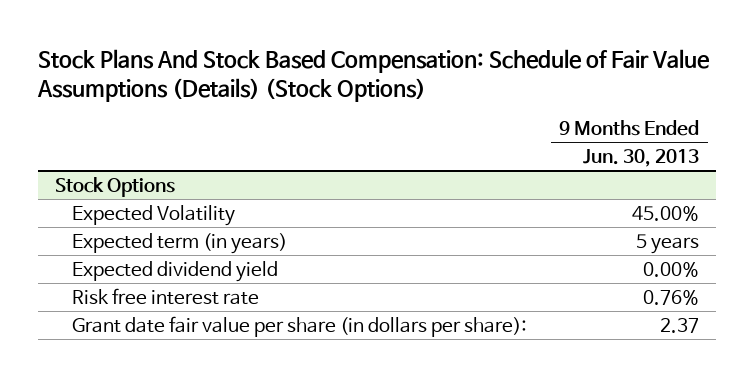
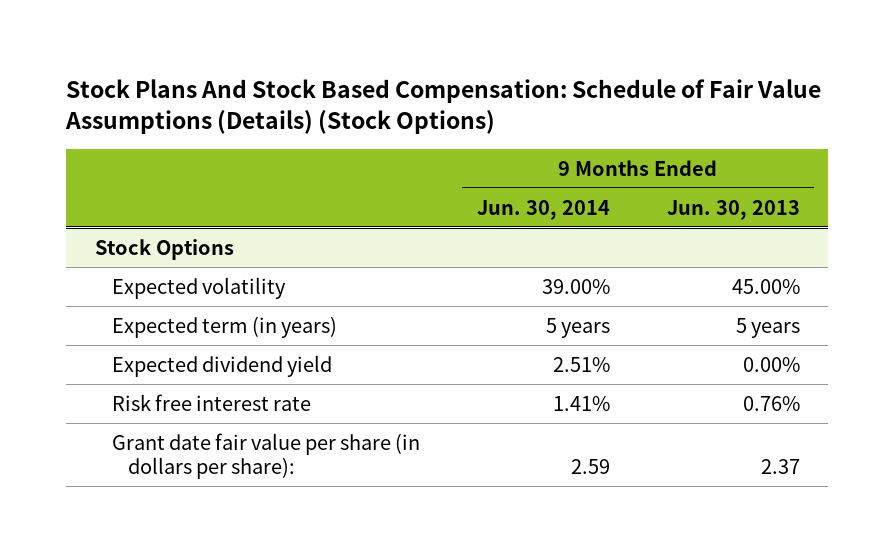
none -> [476,199,610,220] Jun. 30, 2014
[71,204,235,226] Expected Volatility -> [111,276,286,299] Expected volatility

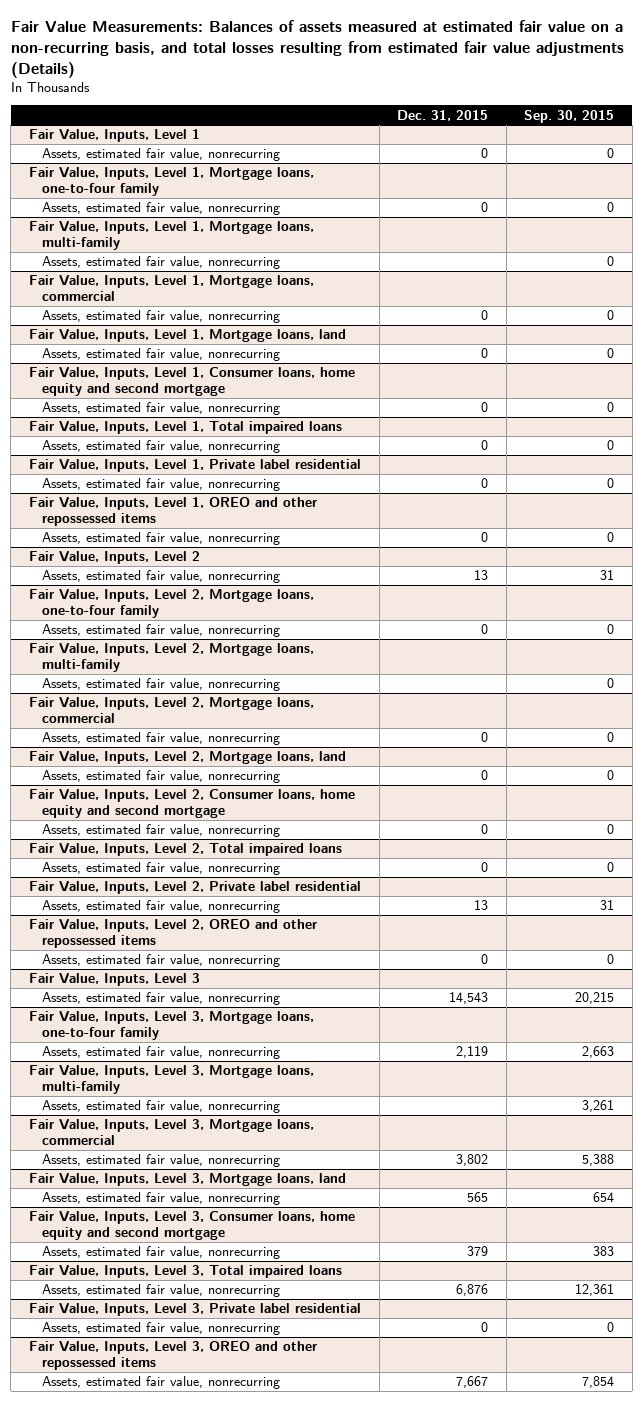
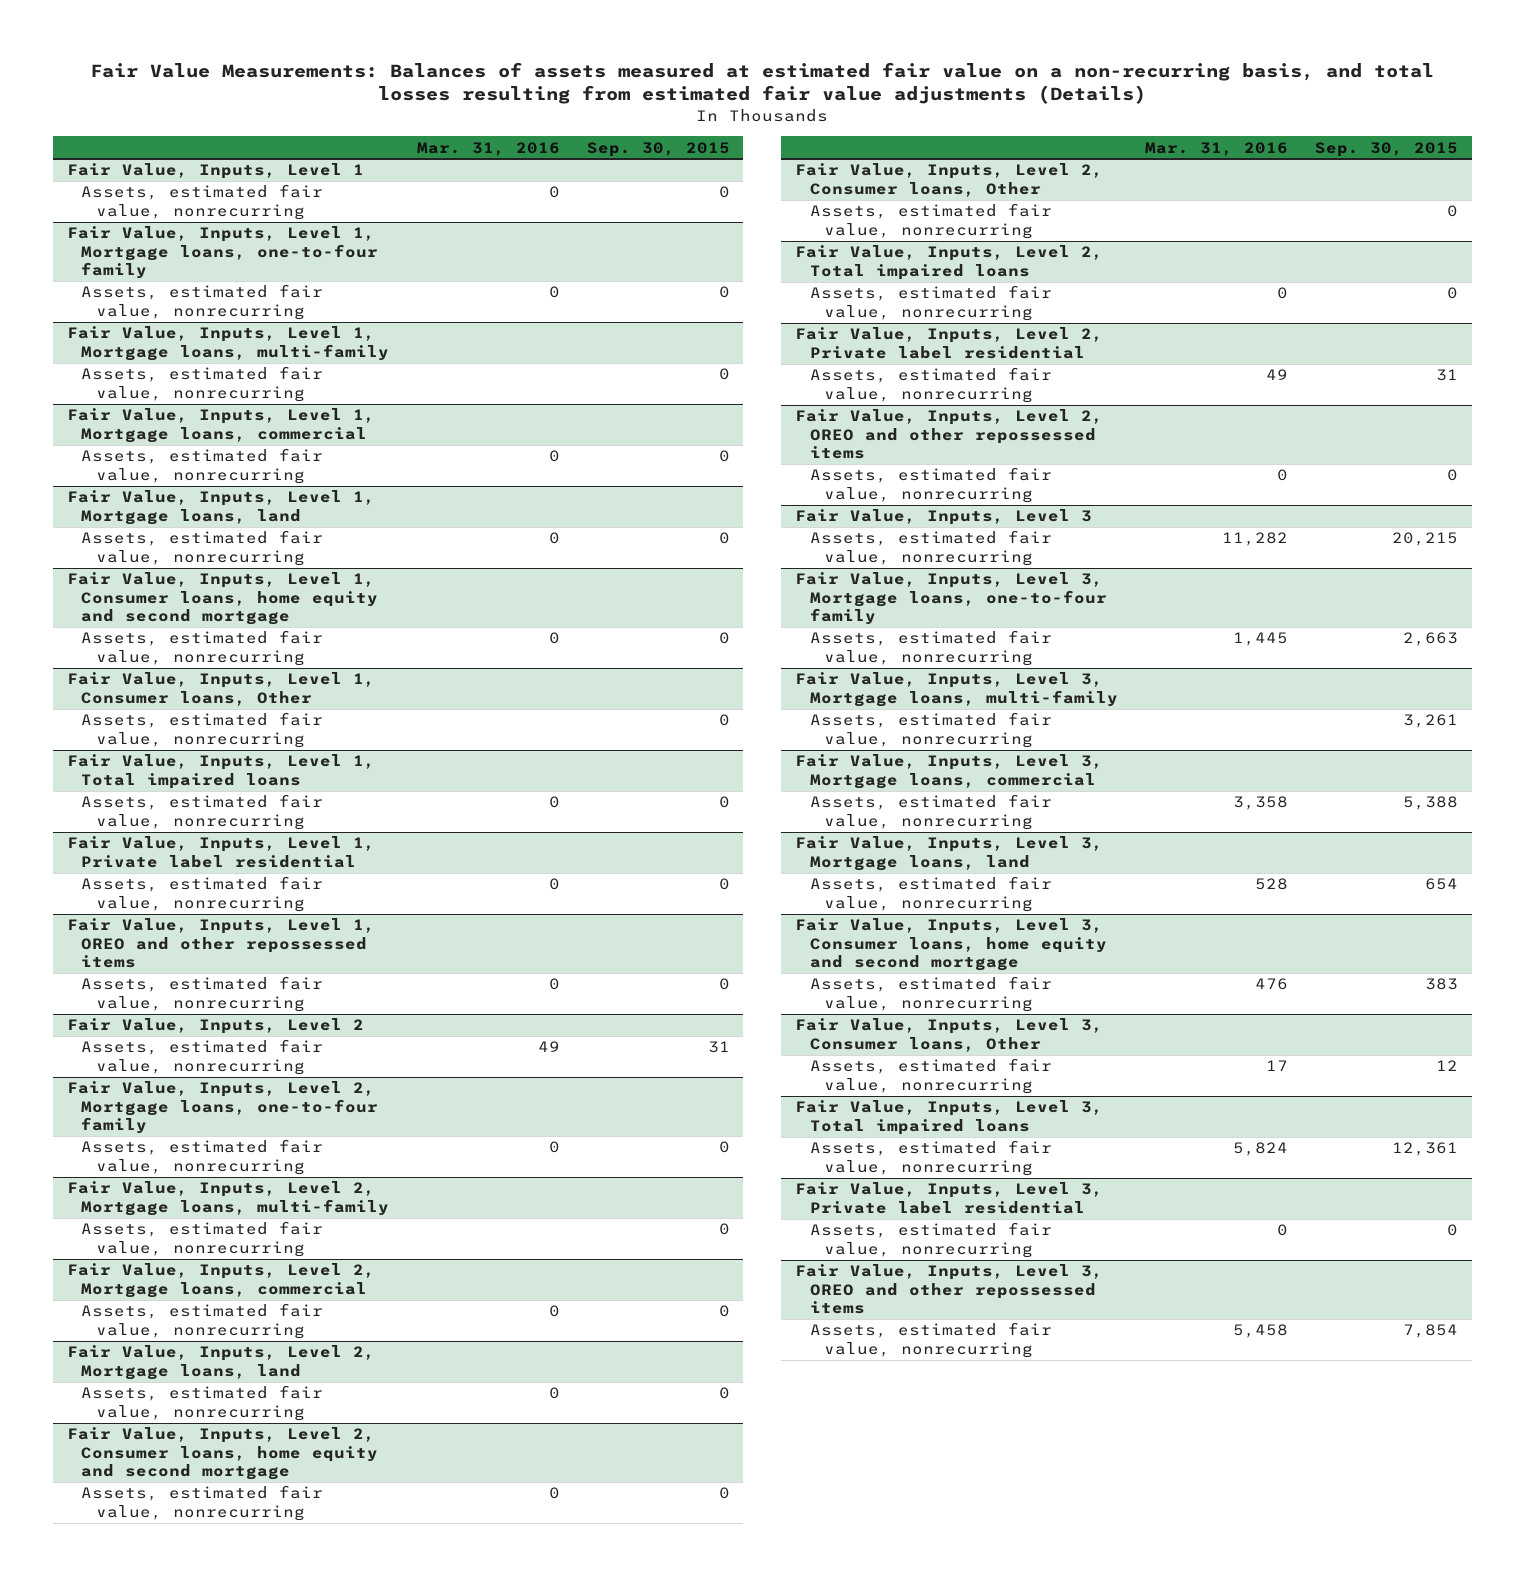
[397,109,489,121] Dec. 31, 2015 -> none
none -> [416,141,560,156] Mar. 31, 2016
none -> [66,672,375,706] Fair Value, Inputs, Level 1, Consumer loans, Other
none -> [81,712,324,748] Assets, estimated fair value, nonrecurring
none -> [795,163,1104,197] Fair Value, Inputs, Level 2, Consumer loans, Other
none -> [809,203,1052,239] Assets, estimated fair value, nonrecurring
none -> [795,1018,1104,1052] Fair Value, Inputs, Level 3, Consumer loans, Other
none -> [809,1058,1052,1094] Assets, estimated fair value, nonrecurring

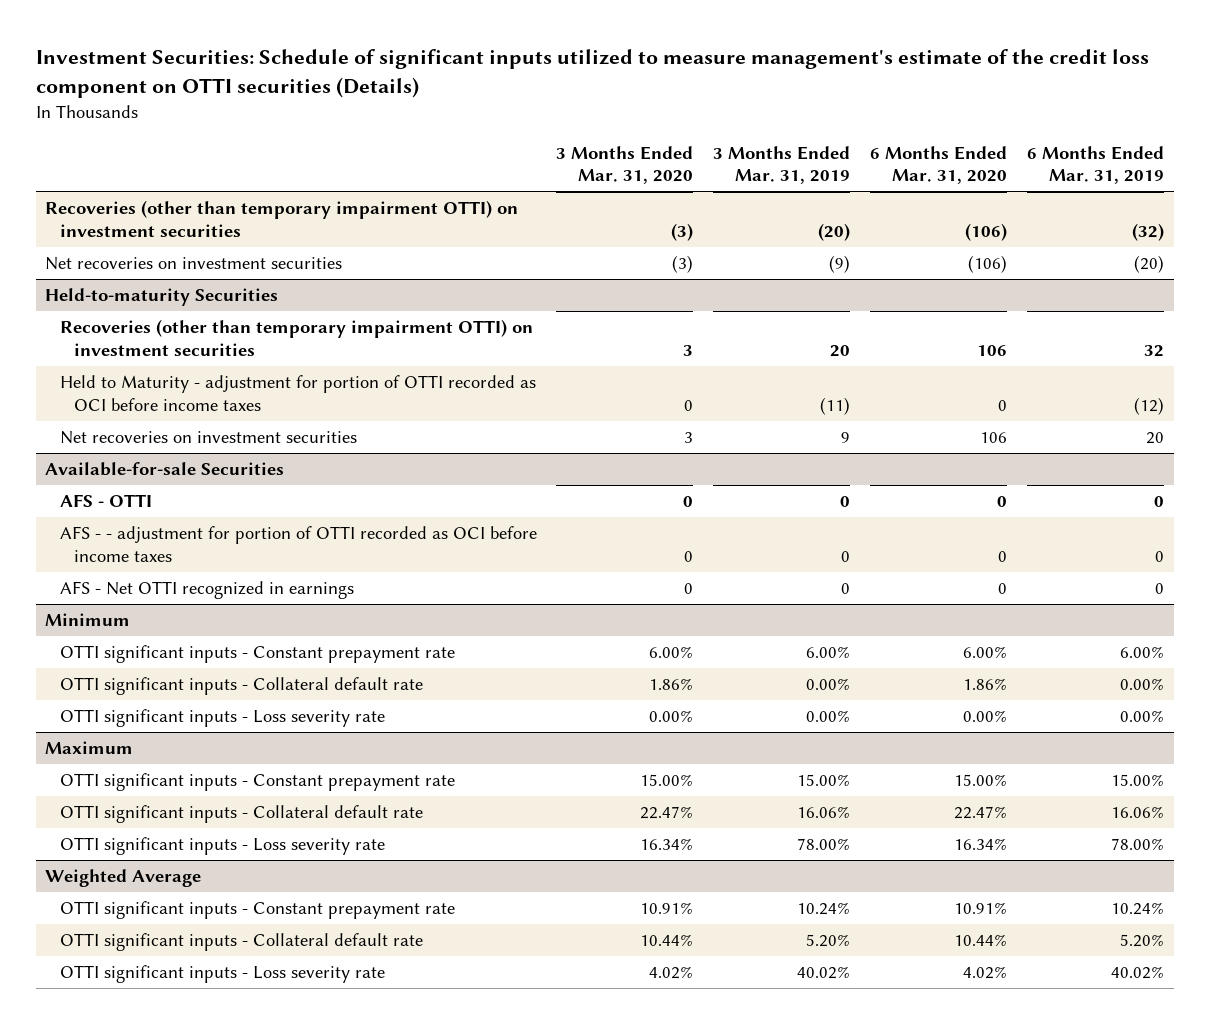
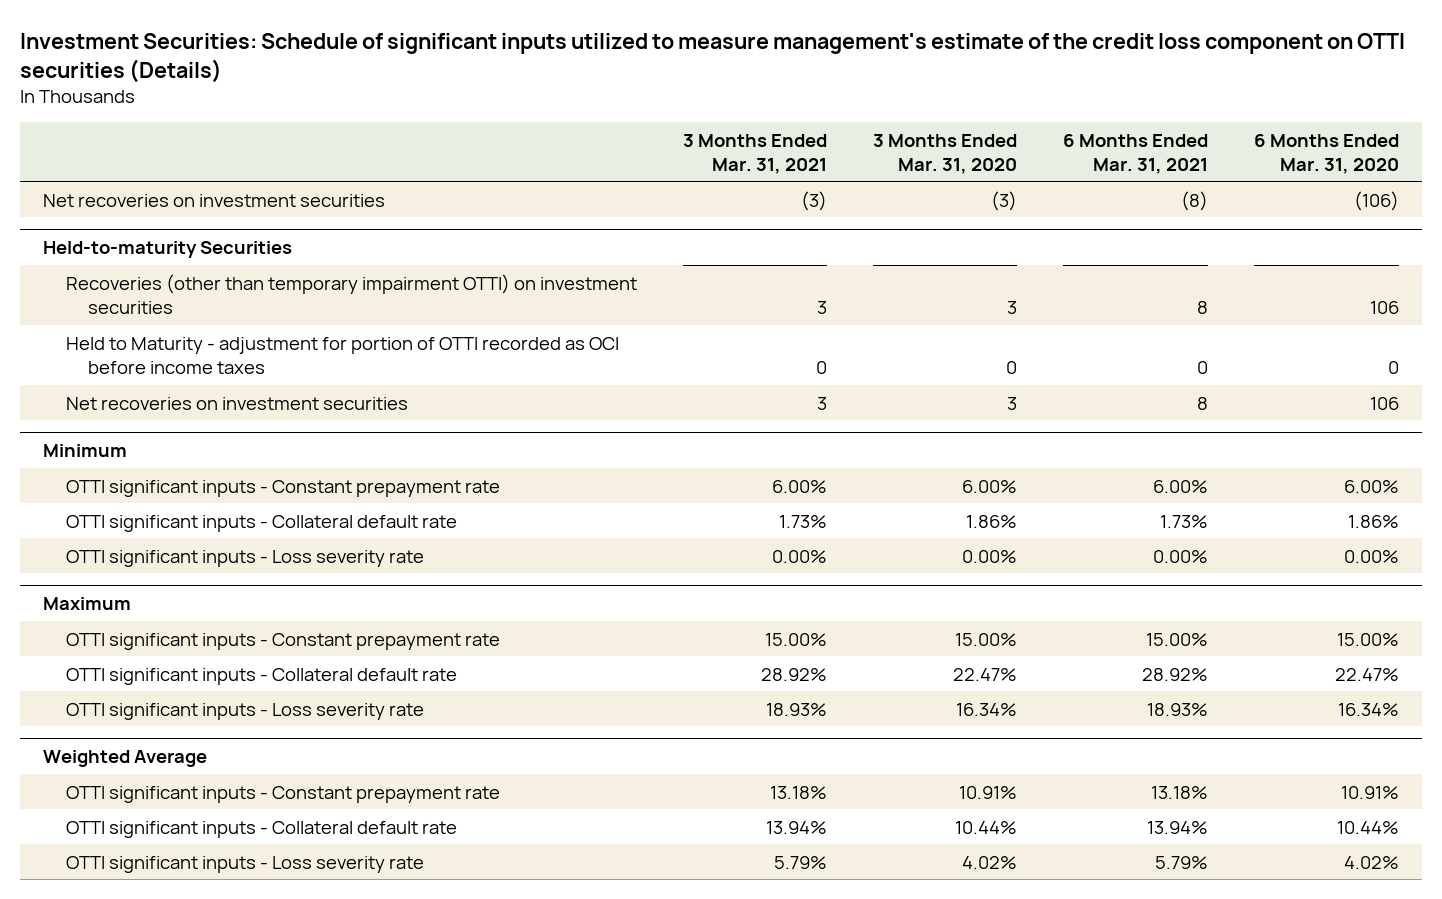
[713,145,851,185] 3 Months Ended Mar. 31, 2019 -> none
[1026,145,1164,185] 6 Months Ended Mar. 31, 2019 -> none
none -> [682,133,827,174] 3 Months Ended Mar. 31, 2021
none -> [1063,133,1209,174] 6 Months Ended Mar. 31, 2021
[45,199,519,237] Recoveries (other than temporary impairment OTTI) on investment securities -> none
[45,461,285,476] Available-for-sale Securities -> none
[59,493,152,507] AFS - OTTI -> none
[59,525,537,562] AFS - - adjustment for portion of OTTI recorded as OCI before income taxes -> none
[59,580,354,599] AFS - Net OTTI recognized in earnings -> none

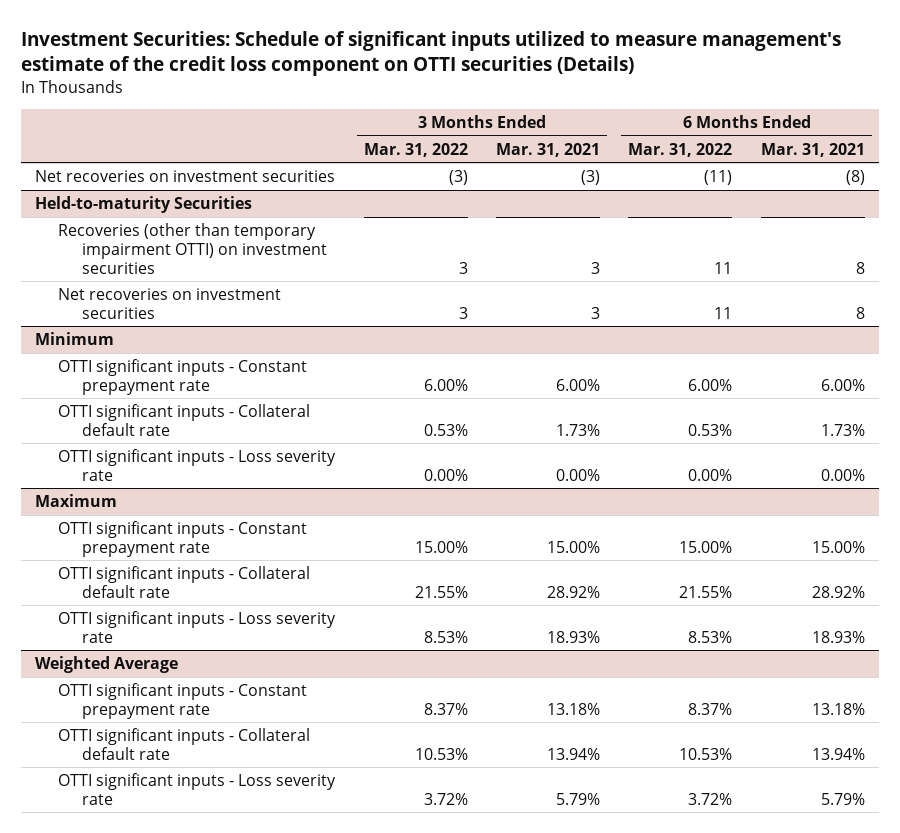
[872,133,1017,174] 3 Months Ended Mar. 31, 2020 -> none
[1254,133,1400,174] 6 Months Ended Mar. 31, 2020 -> none
none -> [363,142,468,157] Mar. 31, 2022
none -> [628,142,733,157] Mar. 31, 2022
[65,336,619,374] Held to Maturity - adjustment for portion of OTTI recorded as OCI before income taxes -> none

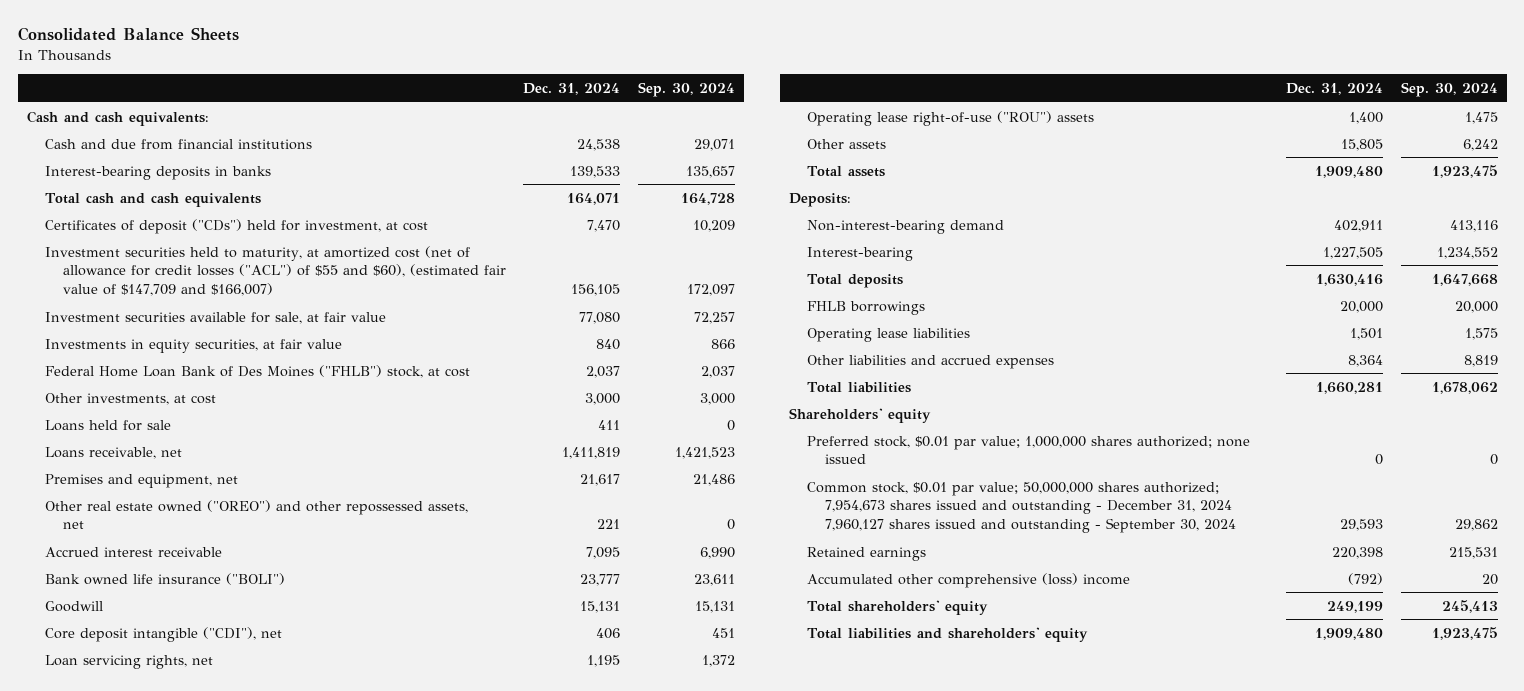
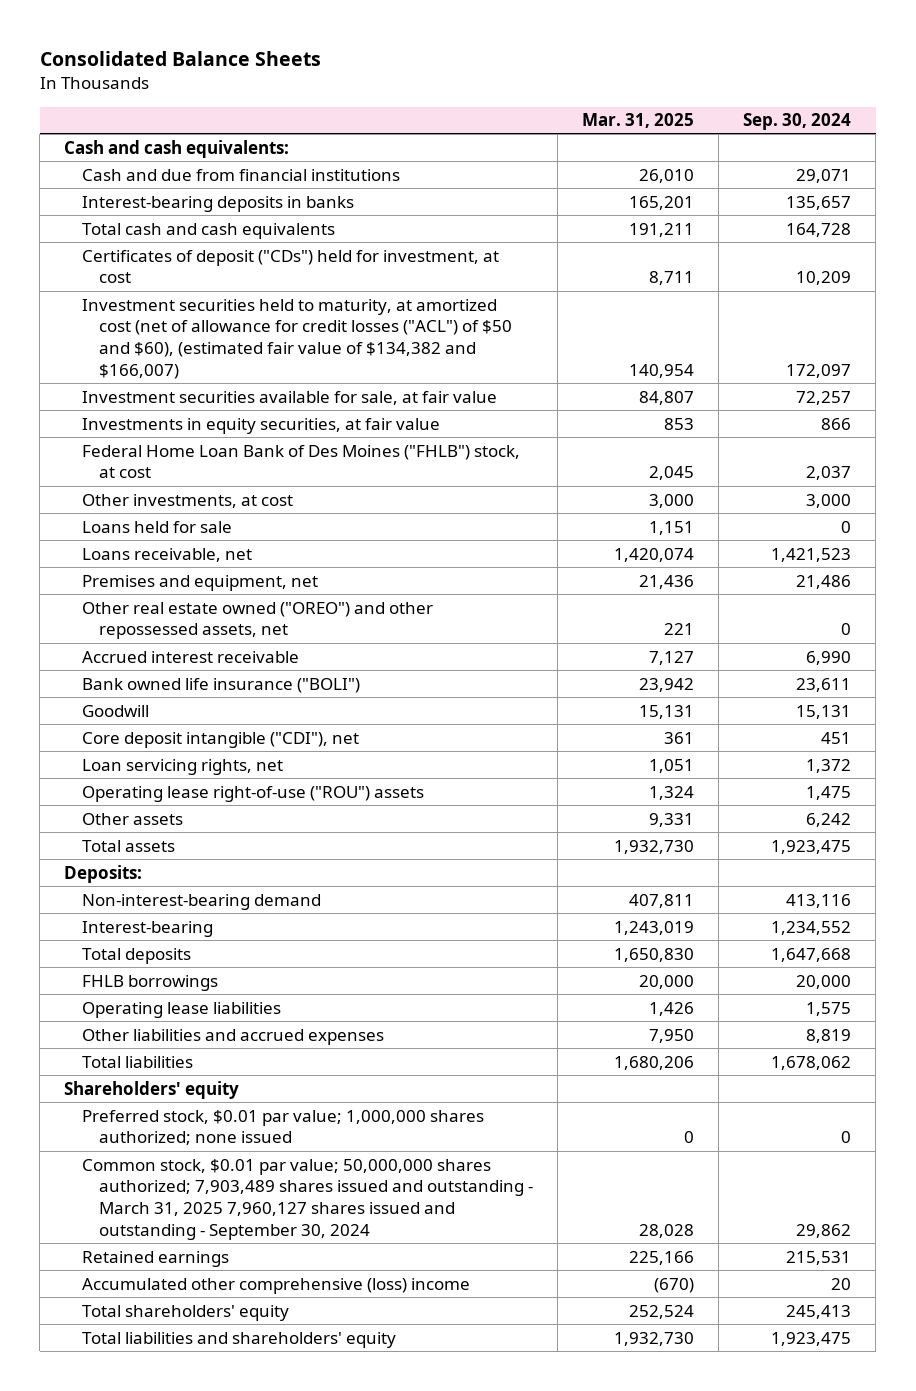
[523,82,621,95] Dec. 31, 2024 -> none
none -> [581,113,694,129] Mar. 31, 2025
[44,245,506,297] Investment securities held to maturity, at amortized cost (net of allowance for credit losses ("ACL") of $55 and $60), (estimated fair value of $147,709 and $166,007) -> [81,298,512,380] Investment securities held to maturity, at amortized cost (net of allowance for credit losses ("ACL") of $50 and $60), (estimated fair value of $134,382 and $166,007)
[807,481,1237,534] Common stock, $0.01 par value; 50,000,000 shares authorized; 7,954,673 shares issued and outstanding - December 31, 2024 7,960,127 shares issued and outstanding - September 30, 2024 -> [81,1158,533,1241] Common stock, $0.01 par value; 50,000,000 shares authorized; 7,903,489 shares issued and outstanding - March 31, 2025 7,960,127 shares issued and outstanding - September 30, 2024

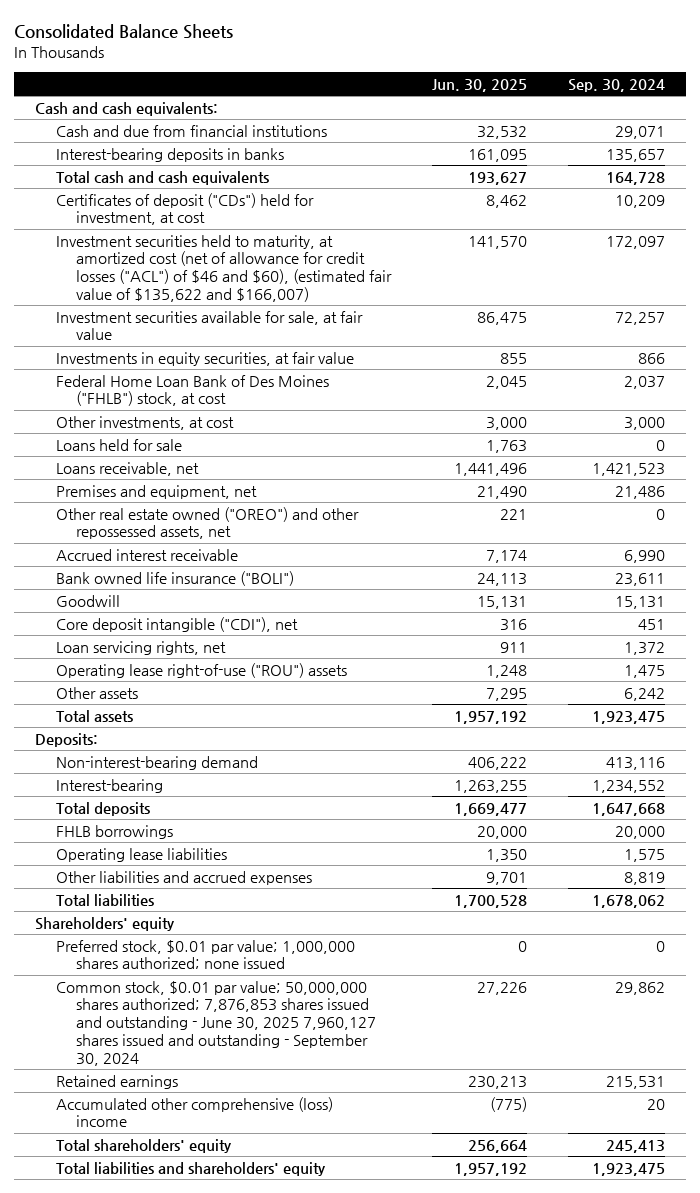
[581,113,694,129] Mar. 31, 2025 -> none
none -> [432,78,528,92] Jun. 30, 2025
[81,298,512,380] Investment securities held to maturity, at amortized cost (net of allowance for credit losses ("ACL") of $50 and $60), (estimated fair value of $134,382 and $166,007) -> [55,234,393,302] Investment securities held to maturity, at amortized cost (net of allowance for credit losses ("ACL") of $46 and $60), (estimated fair value of $135,622 and $166,007)
[81,1158,533,1241] Common stock, $0.01 par value; 50,000,000 shares authorized; 7,903,489 shares issued and outstanding - March 31, 2025 7,960,127 shares issued and outstanding - September 30, 2024 -> [55,980,377,1066] Common stock, $0.01 par value; 50,000,000 shares authorized; 7,876,853 shares issued and outstanding - June 30, 2025 7,960,127 shares issued and outstanding - September 30, 2024

